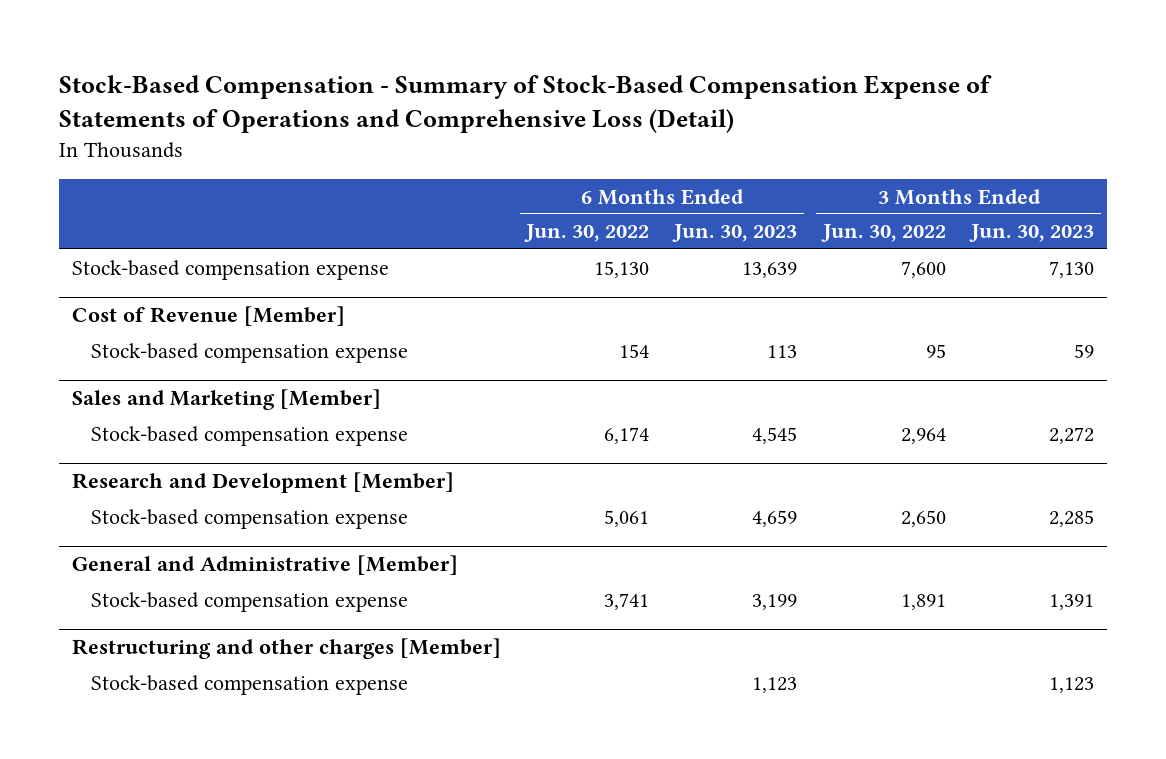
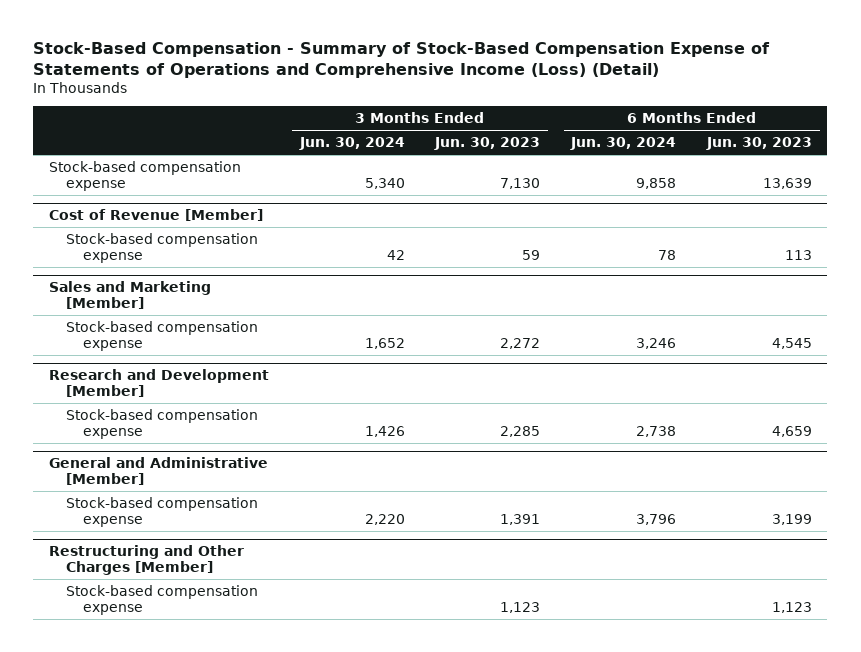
[58,75,992,134] Stock-Based Compensation - Summary of Stock-Based Compensation Expense of Statements of Operations and Comprehensive Loss (Detail) -> [33,42,771,78] Stock-Based Compensation - Summary of Stock-Based Compensation Expense of Statements of Operations and Comprehensive Income (Loss) (Detail)
[524,224,650,243] Jun. 30, 2022 -> none
[820,224,946,243] Jun. 30, 2022 -> none
none -> [298,137,405,151] Jun. 30, 2024
none -> [570,137,677,151] Jun. 30, 2024
[71,638,501,660] Restructuring and other charges [Member] -> [48,545,244,576] Restructuring and Other Charges [Member]

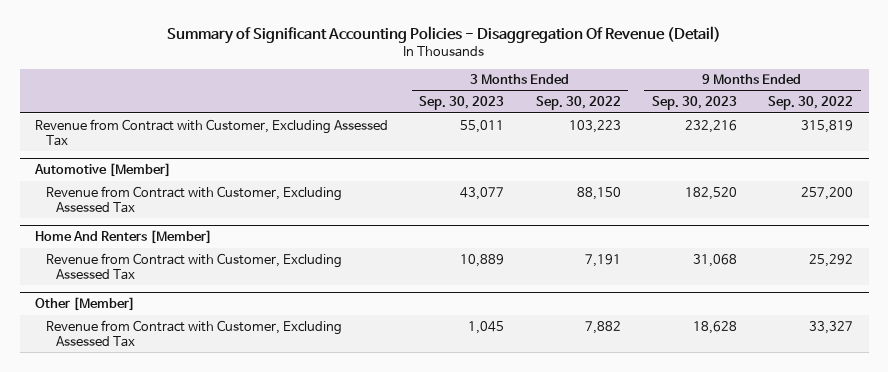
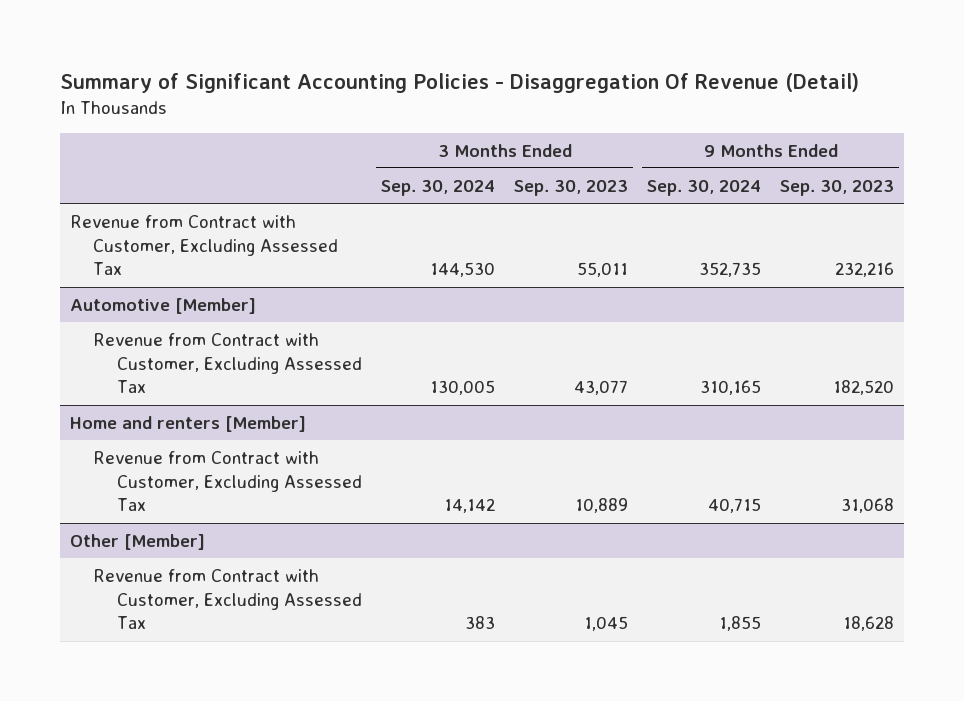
[535,96,621,111] Sep. 30, 2022 -> none
[767,96,853,111] Sep. 30, 2022 -> none
none -> [380,179,495,196] Sep. 30, 2024
none -> [647,179,762,196] Sep. 30, 2024
[35,230,213,245] Home And Renters [Member] -> [69,415,306,432] Home and renters [Member]

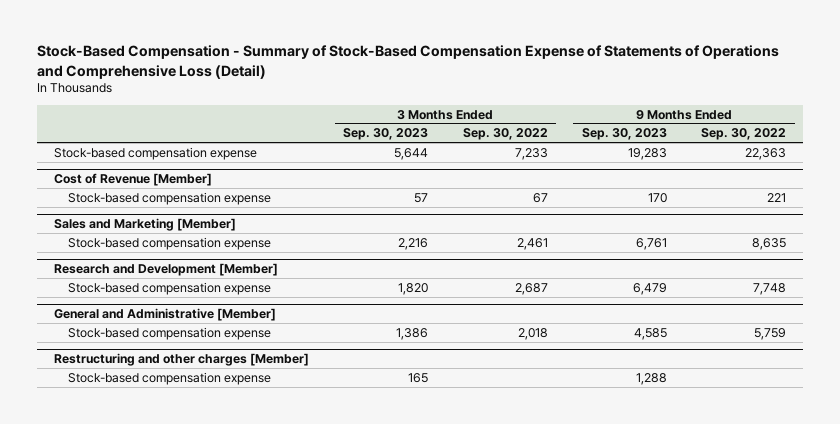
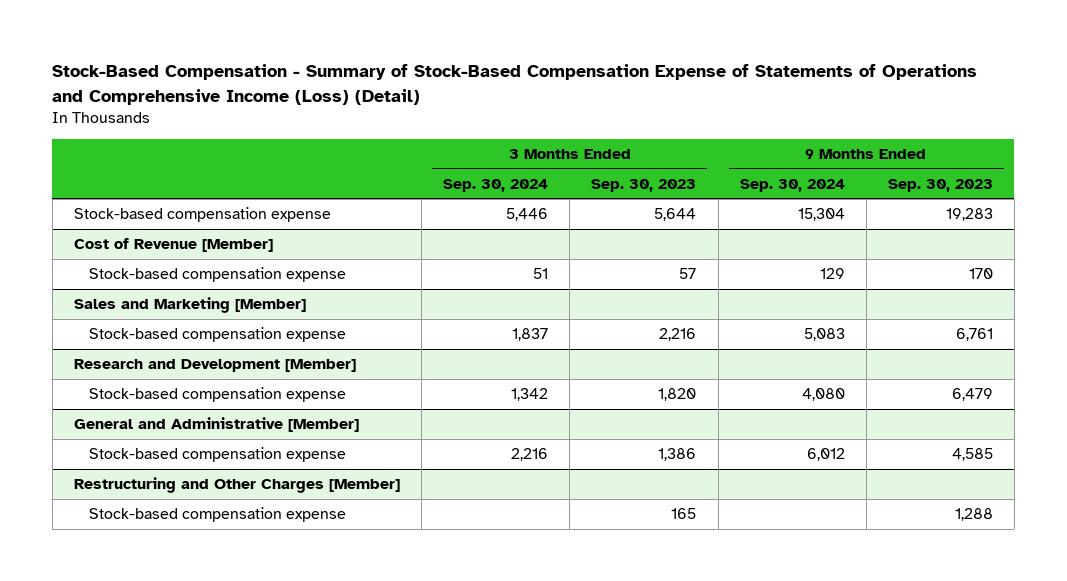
[37,45,780,79] Stock-Based Compensation - Summary of Stock-Based Compensation Expense of Statements of Operations and Comprehensive Loss (Detail) -> [52,64,978,105] Stock-Based Compensation - Summary of Stock-Based Compensation Expense of Statements of Operations and Comprehensive Income (Loss) (Detail)
[462,128,548,141] Sep. 30, 2022 -> none
[700,128,786,141] Sep. 30, 2022 -> none
none -> [443,178,549,192] Sep. 30, 2024
none -> [739,178,845,192] Sep. 30, 2024
[54,353,310,367] Restructuring and other charges [Member] -> [74,477,401,494] Restructuring and Other Charges [Member]

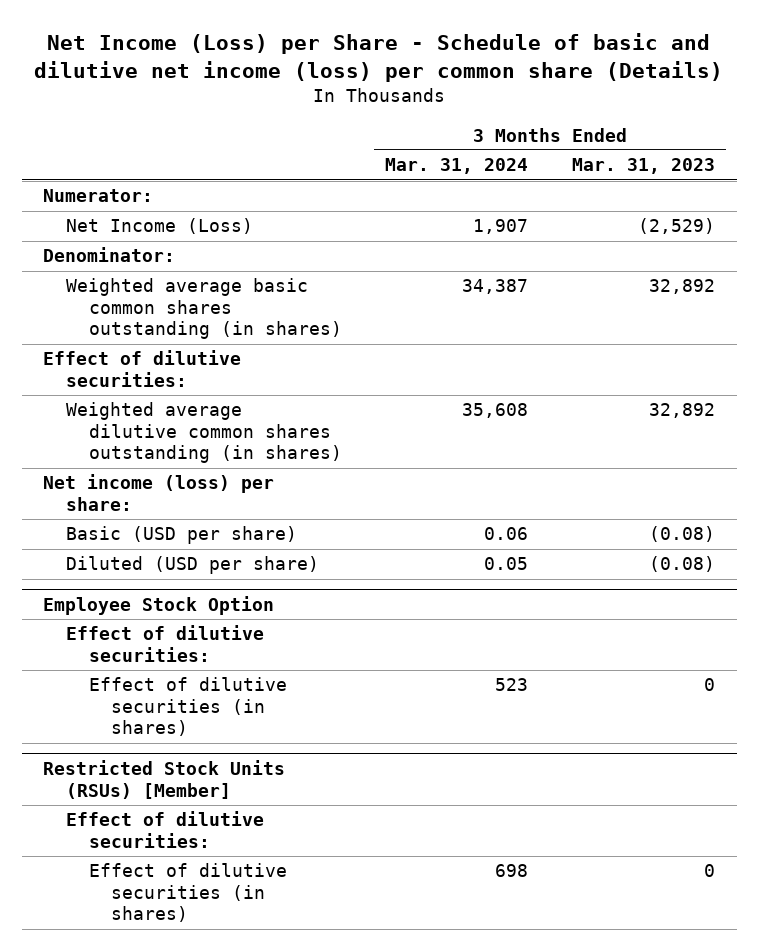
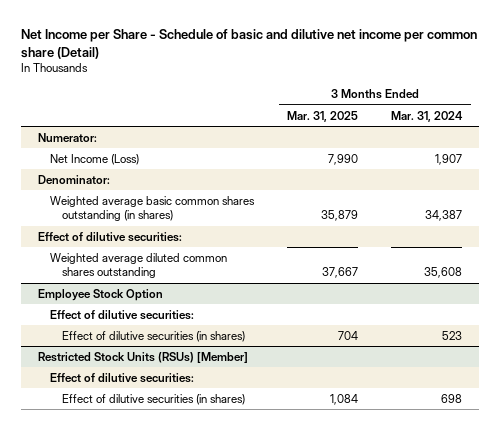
[34,32,724,82] Net Income (Loss) per Share - Schedule of basic and dilutive net income (loss) per common share (Details) -> [21,28,478,59] Net Income per Share - Schedule of basic and dilutive net income per common share (Detail)
[571,158,715,175] Mar. 31, 2023 -> none
none -> [287,110,359,122] Mar. 31, 2025
[43,474,275,511] Net income (loss) per share: -> none
[65,526,297,545] Basic (USD per share) -> none
[65,556,319,575] Diluted (USD per share) -> none
[65,402,342,464] Weighted average dilutive common shares outstanding (in shares) -> [49,252,227,279] Weighted average diluted common shares outstanding

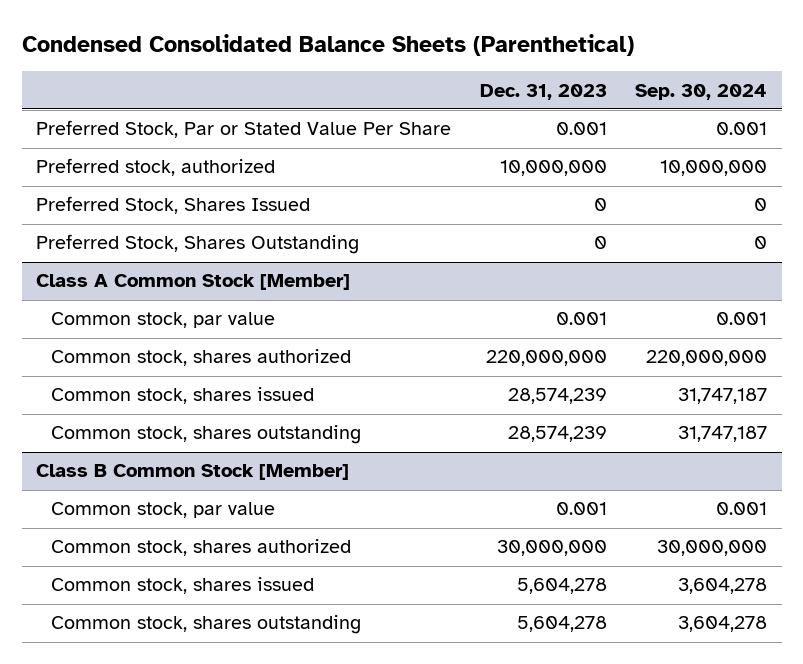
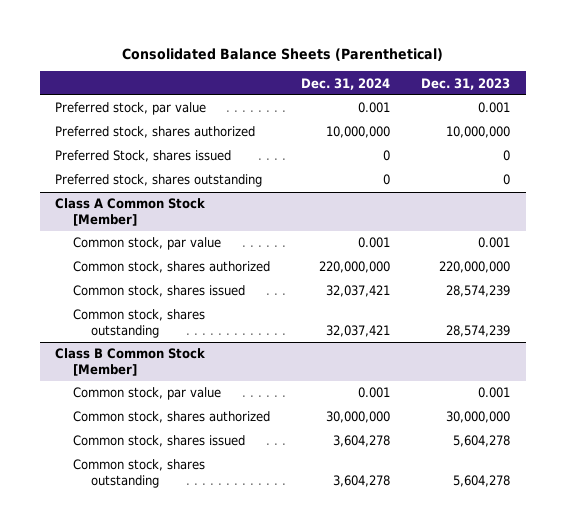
[21,33,634,56] Condensed Consolidated Balance Sheets (Parenthetical) -> [121,47,443,61] Consolidated Balance Sheets (Parenthetical)
[635,83,768,100] Sep. 30, 2024 -> none
none -> [301,77,391,90] Dec. 31, 2024
[35,120,451,139] Preferred Stock, Par or Stated Value Per Share -> [55,102,207,116] Preferred stock, par value
[35,158,275,177] Preferred stock, authorized -> [55,126,256,139] Preferred stock, shares authorized
[35,196,310,215] Preferred Stock, Shares Issued -> [55,150,232,163] Preferred Stock, shares issued
[35,234,359,255] Preferred Stock, Shares Outstanding -> [55,174,263,188] Preferred stock, shares outstanding

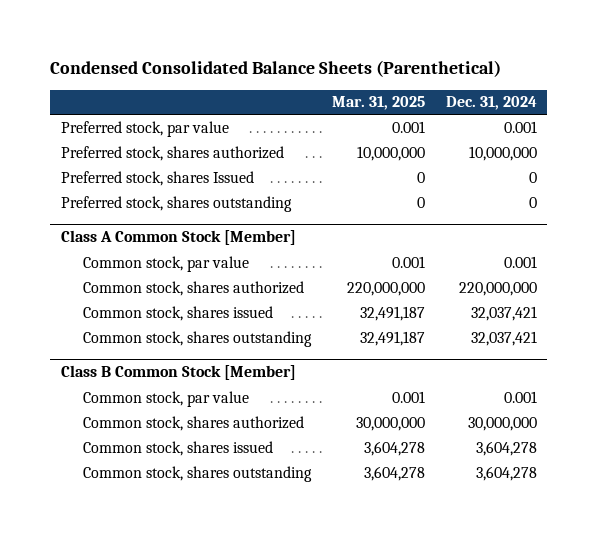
[121,47,443,61] Consolidated Balance Sheets (Parenthetical) -> [50,60,502,78] Condensed Consolidated Balance Sheets (Parenthetical)
[421,77,511,90] Dec. 31, 2023 -> none
none -> [331,96,425,111] Mar. 31, 2025
[55,150,232,163] Preferred Stock, shares issued -> [60,170,254,186] Preferred stock, shares Issued

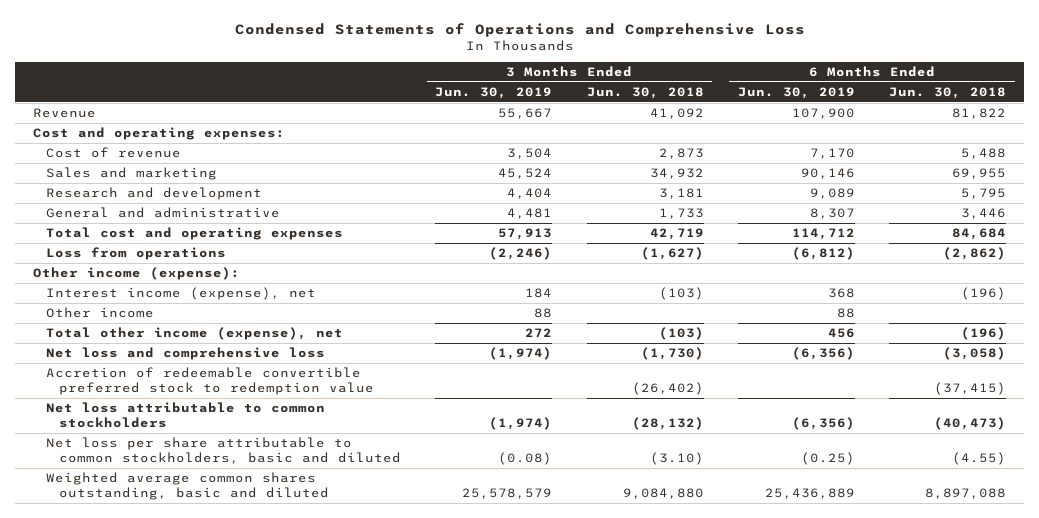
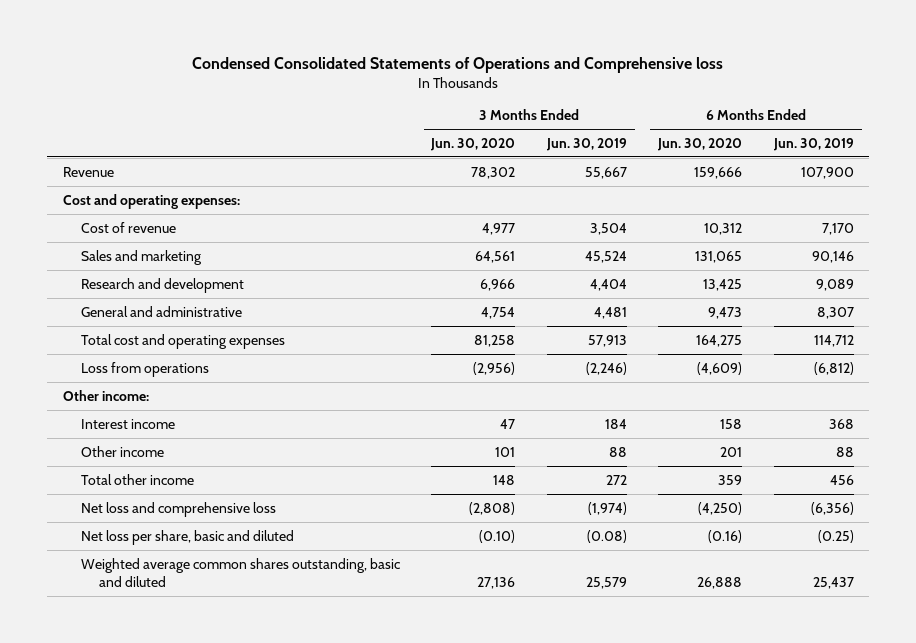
[234,22,805,37] Condensed Statements of Operations and Comprehensive Loss -> [192,56,724,73] Condensed Consolidated Statements of Operations and Comprehensive loss
[586,86,704,99] Jun. 30, 2018 -> none
[889,86,1007,99] Jun. 30, 2018 -> none
none -> [430,137,516,151] Jun. 30, 2020
none -> [657,137,743,151] Jun. 30, 2020
[32,267,240,281] Other income (expense): -> [62,389,149,401] Other income:
[45,287,316,301] Interest income (expense), net -> [81,418,176,429] Interest income
[45,327,343,341] Total other income (expense), net -> [81,473,195,485] Total other income
[45,367,374,396] Accretion of redeemable convertible preferred stock to redemption value -> none
[45,402,325,429] Net loss attributable to common stockholders -> none
[45,437,401,465] Net loss per share attributable to common stockholders, basic and diluted -> [81,529,295,545] Net loss per share, basic and diluted
[462,488,553,500] 25,578,579 -> [585,576,627,589] 25,579
[765,488,856,500] 25,436,889 -> [812,576,854,589] 25,437

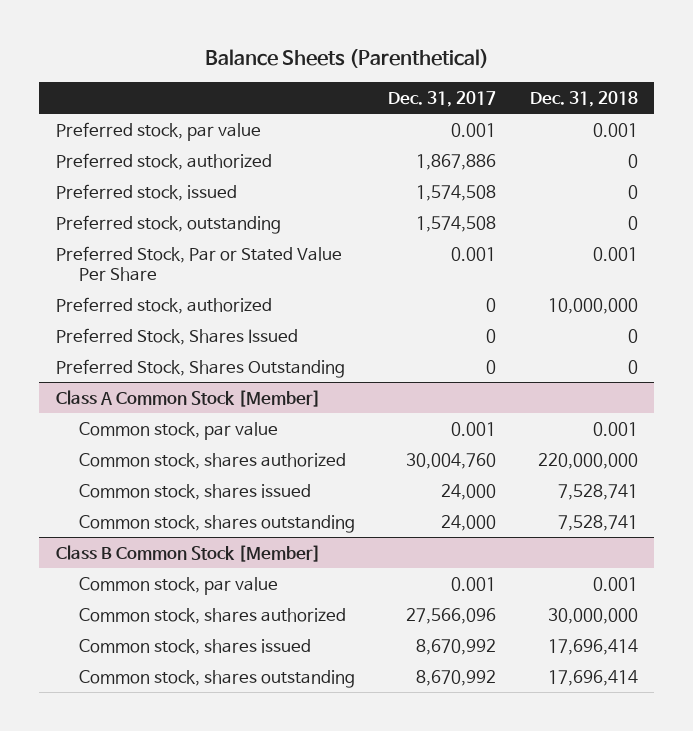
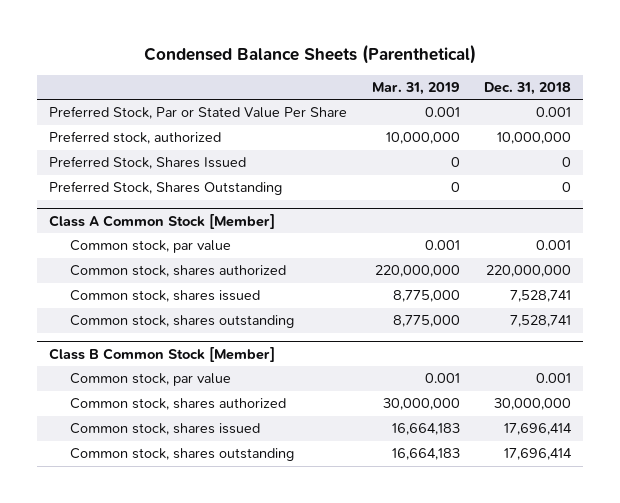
[204,49,489,69] Balance Sheets (Parenthetical) -> [144,44,477,65] Condensed Balance Sheets (Parenthetical)
[388,90,497,107] Dec. 31, 2017 -> none
none -> [371,82,460,96] Mar. 31, 2019
[55,121,261,141] Preferred stock, par value -> none
[55,152,272,170] Preferred stock, authorized -> none
[55,183,237,201] Preferred stock, issued -> none
[55,214,281,234] Preferred stock, outstanding -> none

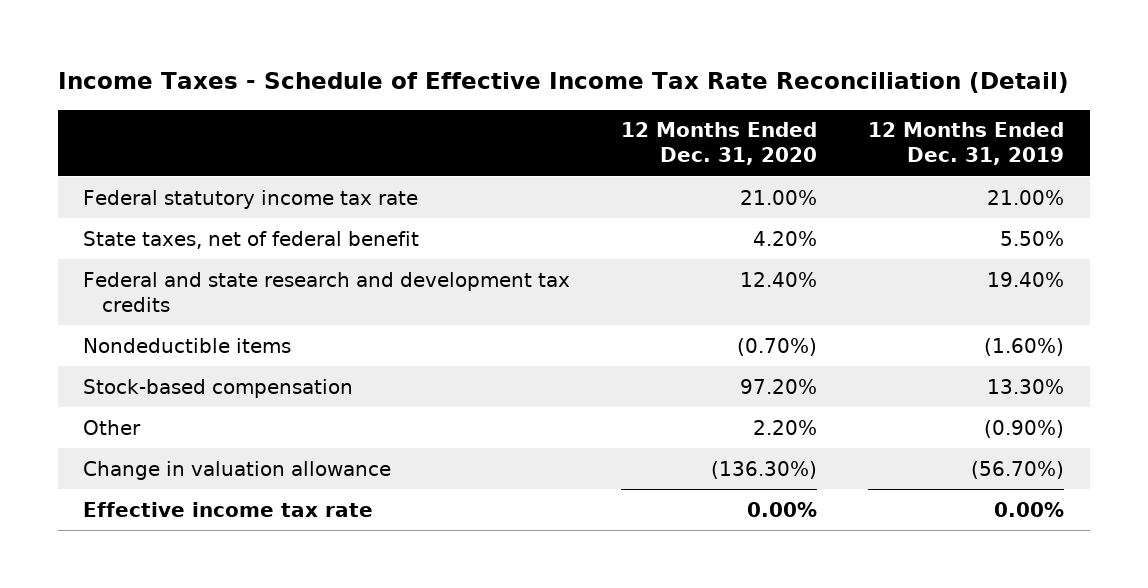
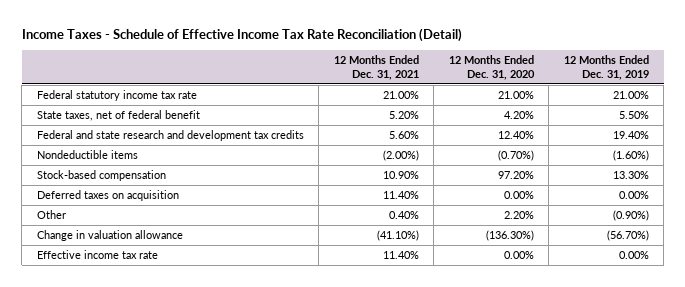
none -> [333,55,419,80] 12 Months Ended Dec. 31, 2021
none -> [36,189,179,201] Deferred taxes on acquisition

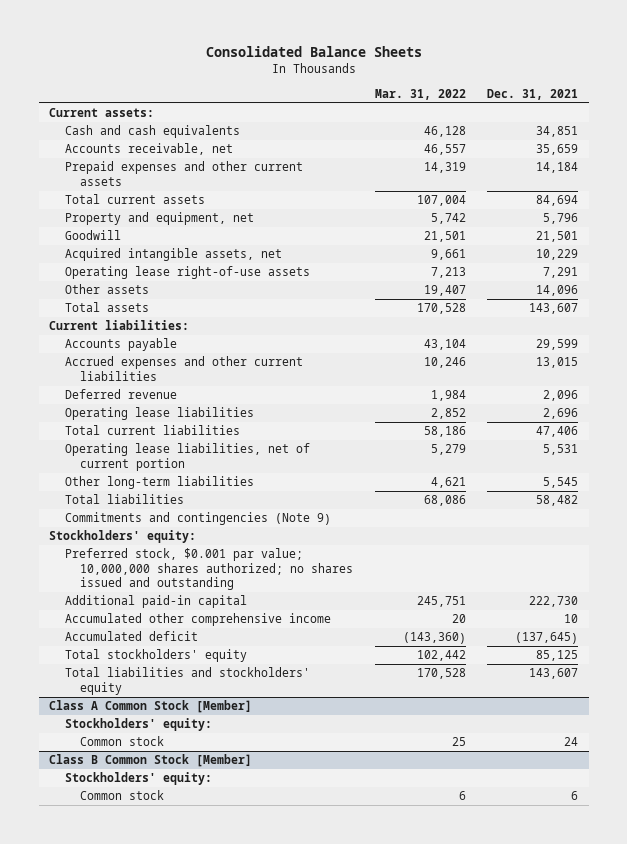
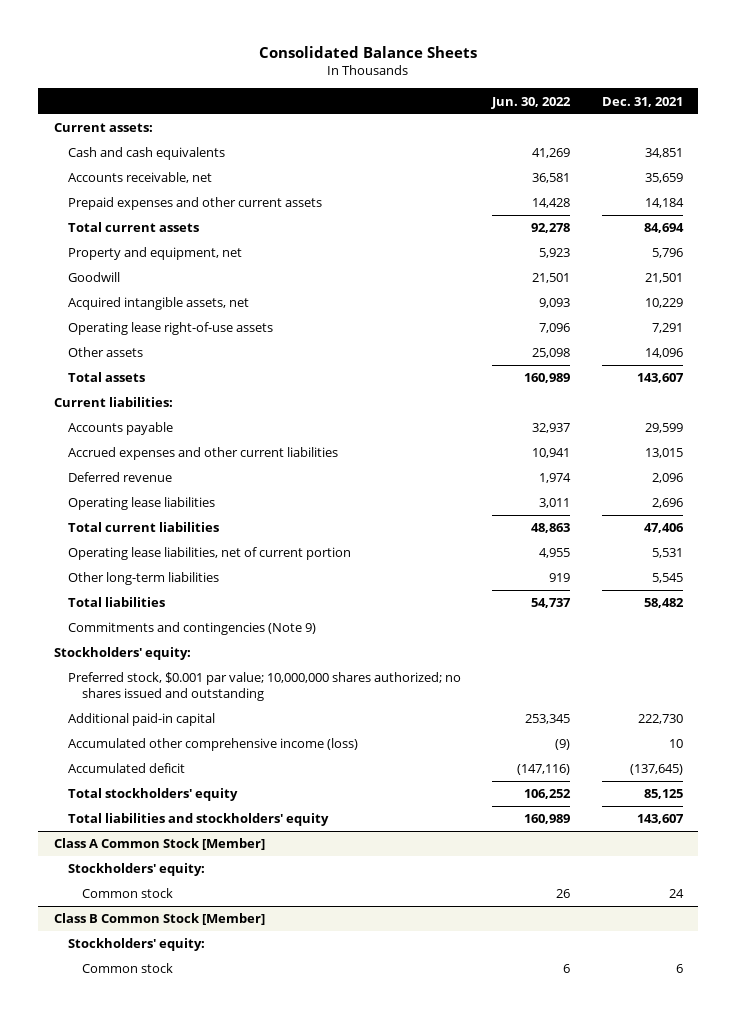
[374,88,466,100] Mar. 31, 2022 -> none
none -> [491,96,572,109] Jun. 30, 2022
[64,613,331,627] Accumulated other comprehensive income -> [68,738,359,752] Accumulated other comprehensive income (loss)

